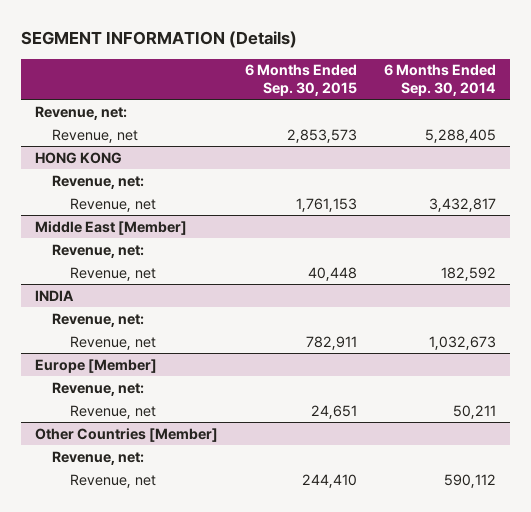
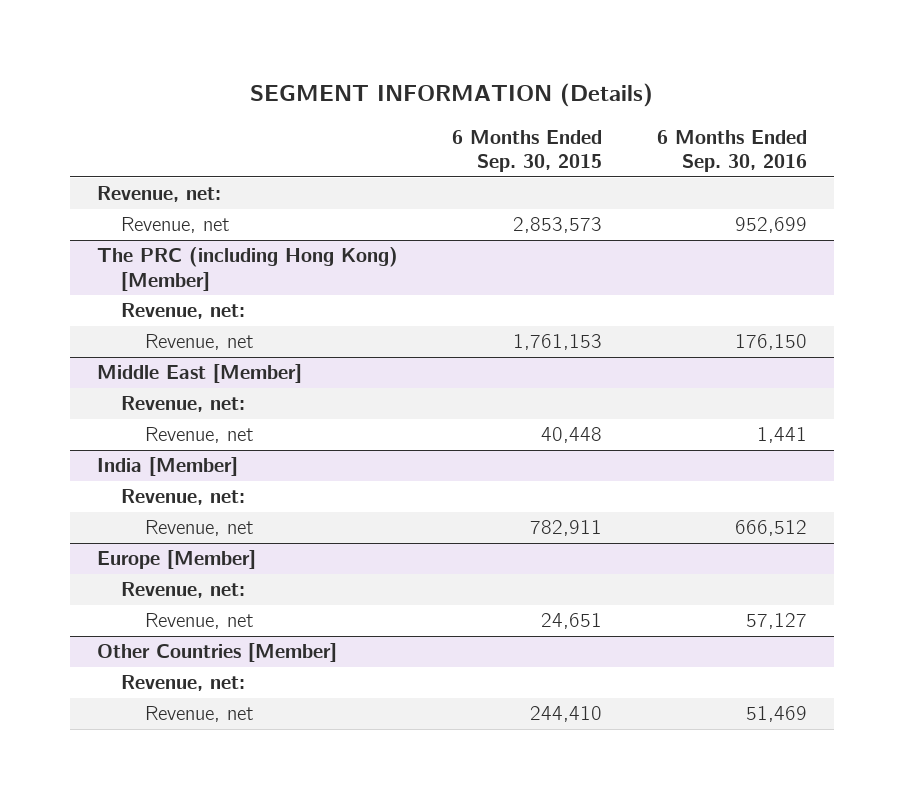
[384,64,497,97] 6 Months Ended Sep. 30, 2014 -> none
none -> [656,129,807,173] 6 Months Ended Sep. 30, 2016
[34,151,122,164] HONG KONG -> none
none -> [97,247,399,291] The PRC (including Hong Kong) [Member]
[34,289,74,301] INDIA -> [97,457,239,477] India [Member]

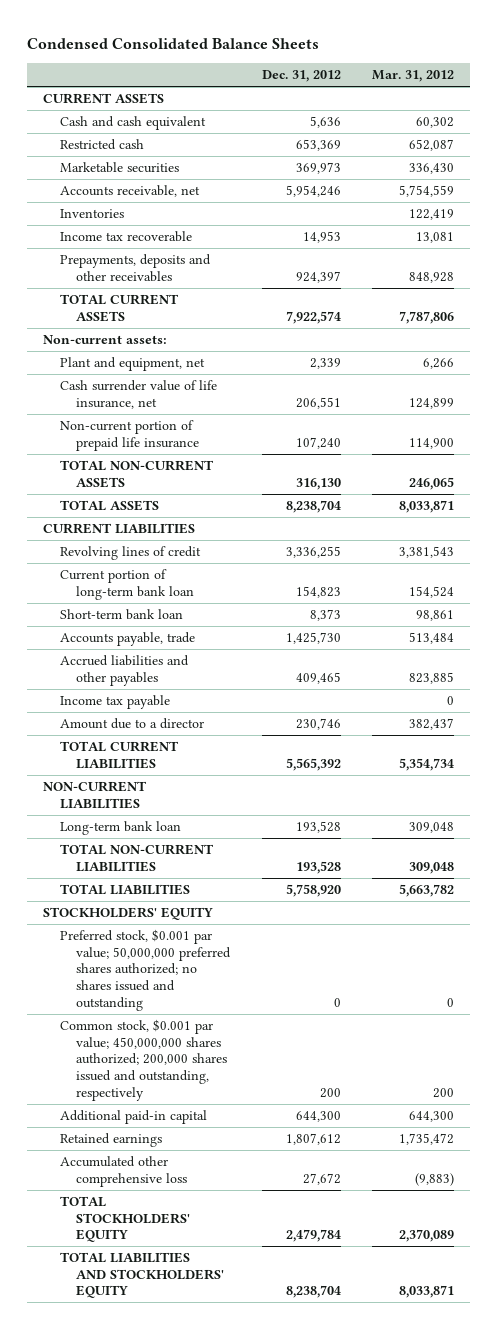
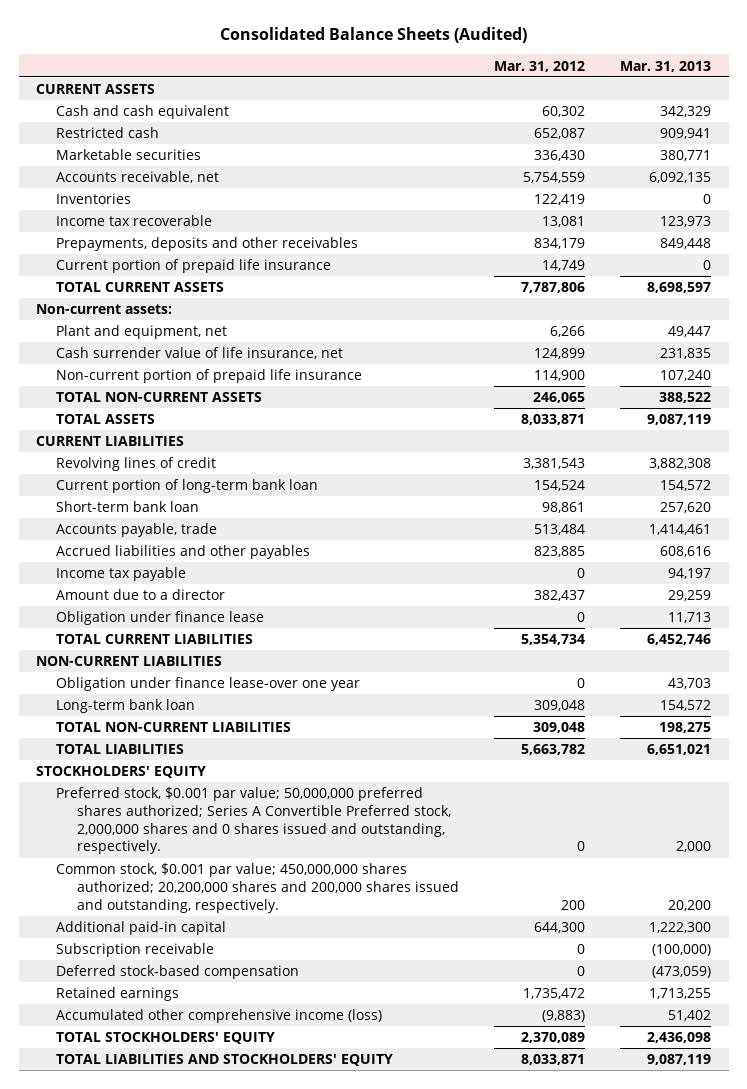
[27,37,320,49] Condensed Consolidated Balance Sheets -> [219,27,527,44] Consolidated Balance Sheets (Audited)
[261,70,341,83] Dec. 31, 2012 -> none
none -> [620,60,712,72] Mar. 31, 2013
[409,271,455,283] 848,928 -> [533,238,585,250] 834,179
none -> [56,259,332,274] Current portion of prepaid life insurance
none -> [56,611,265,626] Obligation under finance lease
none -> [56,677,361,692] Obligation under finance lease-over one year
[59,929,232,1011] Preferred stock, $0.001 par value; 50,000,000 preferred shares authorized; no shares issued and outstanding -> [56,787,451,855] Preferred stock, $0.001 par value; 50,000,000 preferred shares authorized; Series A Convertible Preferred stock, 2,000,000 shares and 0 shares issued and outstanding, respectively.
[59,1019,228,1101] Common stock, $0.001 par value; 450,000,000 shares authorized; 200,000 shares issued and outstanding, respectively -> [56,863,459,913] Common stock, $0.001 par value; 450,000,000 shares authorized; 20,200,000 shares and 200,000 shares issued and outstanding, respectively.
none -> [56,943,215,958] Subscription receivable
none -> [56,965,300,980] Deferred stock-based compensation
[59,1156,188,1187] Accumulated other comprehensive loss -> [56,1009,383,1024] Accumulated other comprehensive income (loss)

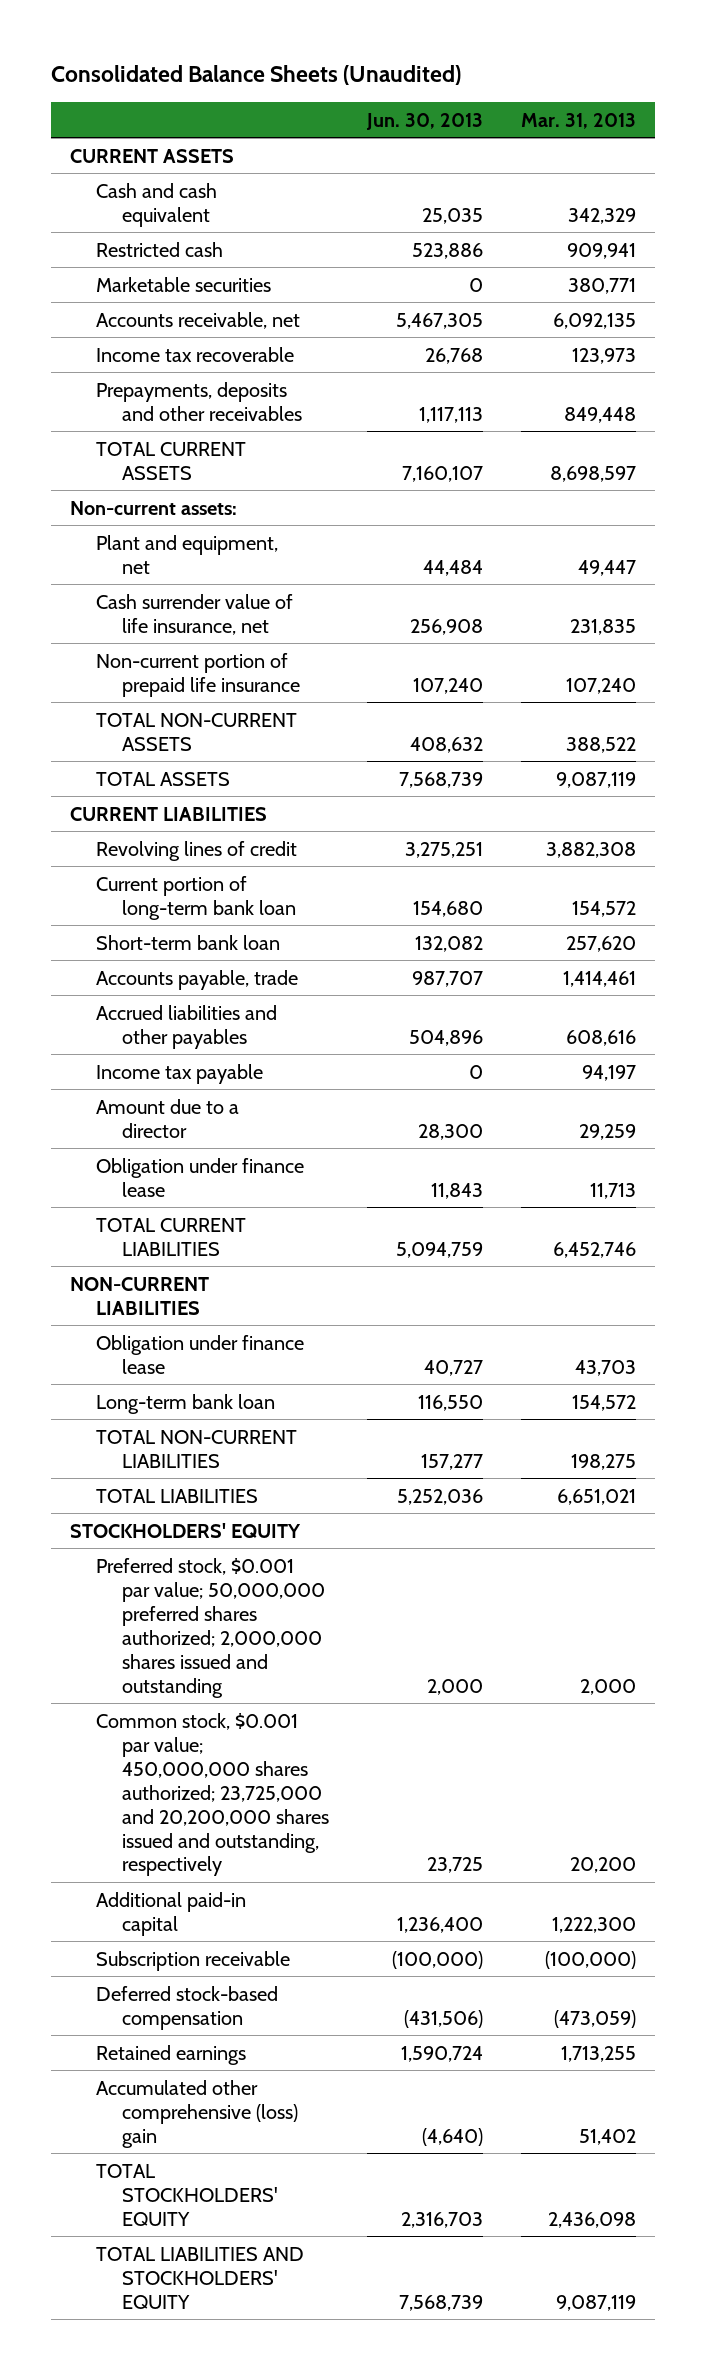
[219,27,527,44] Consolidated Balance Sheets (Audited) -> [50,65,461,86] Consolidated Balance Sheets (Unaudited)
[493,60,585,72] Mar. 31, 2012 -> none
none -> [365,112,483,130] Jun. 30, 2013
[56,193,132,205] Inventories -> none
[56,259,332,274] Current portion of prepaid life insurance -> none
[56,677,361,692] Obligation under finance lease-over one year -> [96,1334,305,1374] Obligation under finance lease
[56,787,451,855] Preferred stock, $0.001 par value; 50,000,000 preferred shares authorized; Series A Convertible Preferred stock, 2,000,000 shares and 0 shares issued and outstanding, respectively. -> [96,1557,326,1698] Preferred stock, $0.001 par value; 50,000,000 preferred shares authorized; 2,000,000 shares issued and outstanding
[56,863,459,913] Common stock, $0.001 par value; 450,000,000 shares authorized; 20,200,000 shares and 200,000 shares issued and outstanding, respectively. -> [96,1712,330,1877] Common stock, $0.001 par value; 450,000,000 shares authorized; 23,725,000 and 20,200,000 shares issued and outstanding, respectively
[56,1009,383,1024] Accumulated other comprehensive income (loss) -> [96,2079,299,2148] Accumulated other comprehensive (loss) gain

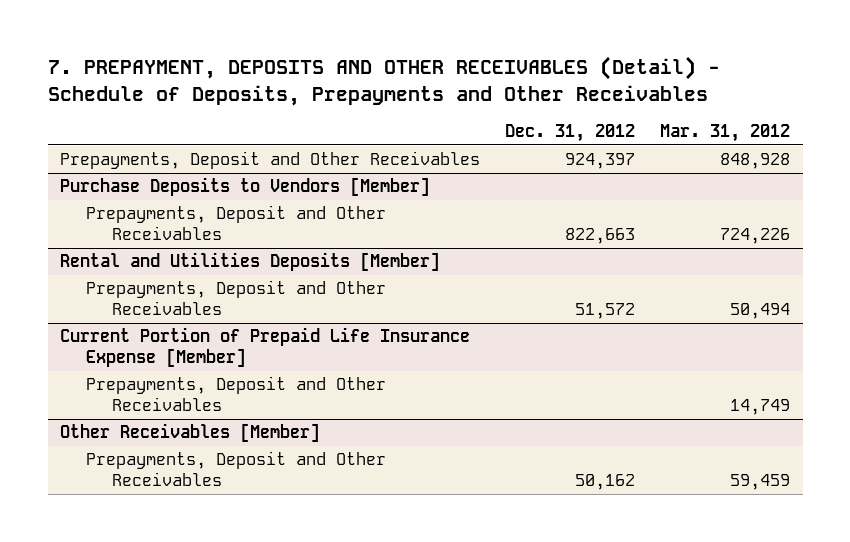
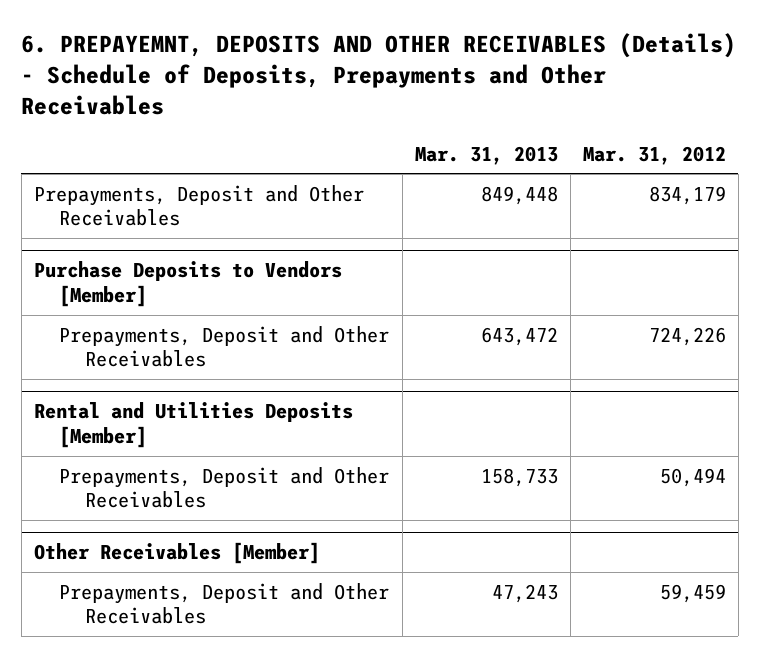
[47,56,720,106] 7. PREPAYMENT, DEPOSITS AND OTHER RECEIVABLES (Detail) - Schedule of Deposits, Prepayments and Other Receivables -> [21,33,737,115] 6. PREPAYEMNT, DEPOSITS AND OTHER RECEIVABLES (Details) - Schedule of Deposits, Prepayments and Other Receivables
[505,124,636,143] Dec. 31, 2012 -> none
none -> [414,145,558,165] Mar. 31, 2013
[720,153,791,170] 848,928 -> [648,185,726,205] 834,179
[60,327,471,368] Current Portion of Prepaid Life Insurance Expense [Member] -> none
[86,376,387,412] Prepayments, Deposit and Other Receivables -> none

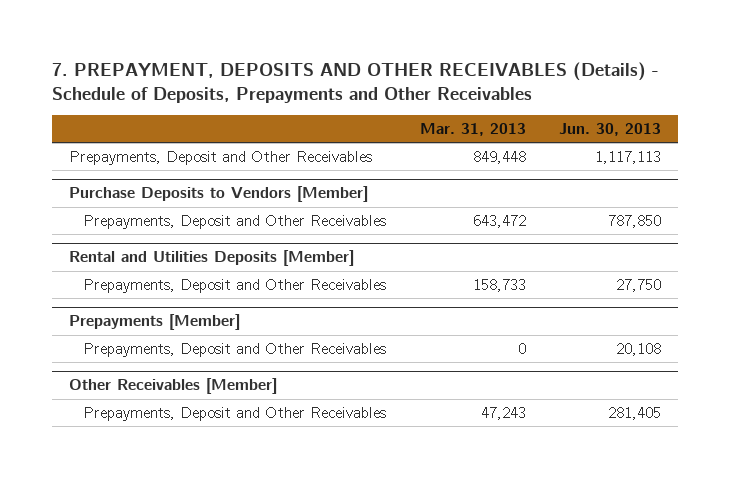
[21,33,737,115] 6. PREPAYEMNT, DEPOSITS AND OTHER RECEIVABLES (Details) - Schedule of Deposits, Prepayments and Other Receivables -> [52,61,660,103] 7. PREPAYMENT, DEPOSITS AND OTHER RECEIVABLES (Details) - Schedule of Deposits, Prepayments and Other Receivables
[582,145,726,165] Mar. 31, 2012 -> none
none -> [558,122,661,136] Jun. 30, 2013
none -> [68,314,240,331] Prepayments [Member]
none -> [83,342,387,357] Prepayments, Deposit and Other Receivables

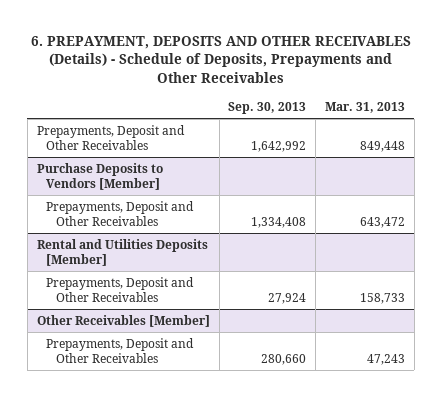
[52,61,660,103] 7. PREPAYMENT, DEPOSITS AND OTHER RECEIVABLES (Details) - Schedule of Deposits, Prepayments and Other Receivables -> [30,35,411,83] 6. PREPAYMENT, DEPOSITS AND OTHER RECEIVABLES (Details) - Schedule of Deposits, Prepayments and Other Receivables
[558,122,661,136] Jun. 30, 2013 -> none
none -> [228,101,307,114] Sep. 30, 2013
[68,314,240,331] Prepayments [Member] -> none
[83,342,387,357] Prepayments, Deposit and Other Receivables -> none

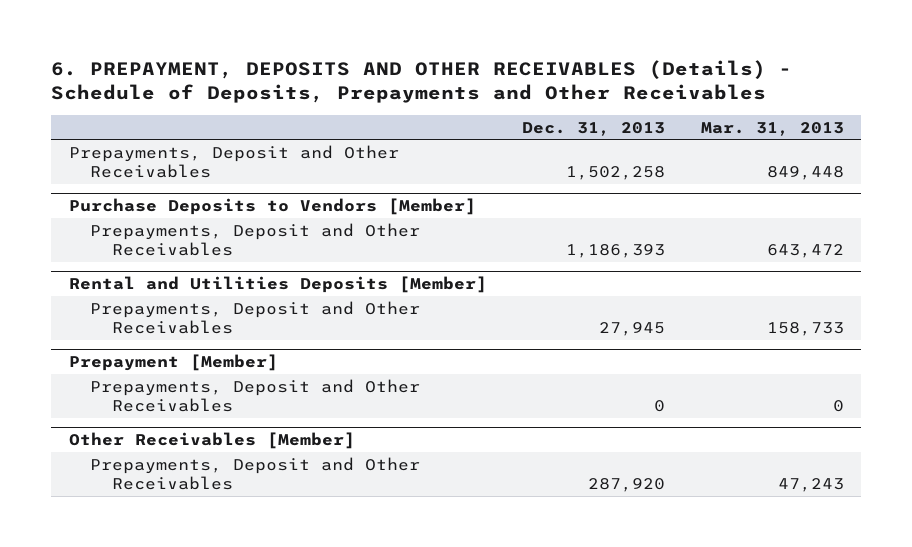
[228,101,307,114] Sep. 30, 2013 -> none
none -> [522,121,666,136] Dec. 31, 2013
none -> [68,354,278,372] Prepayment [Member]
none -> [90,378,421,413] Prepayments, Deposit and Other Receivables

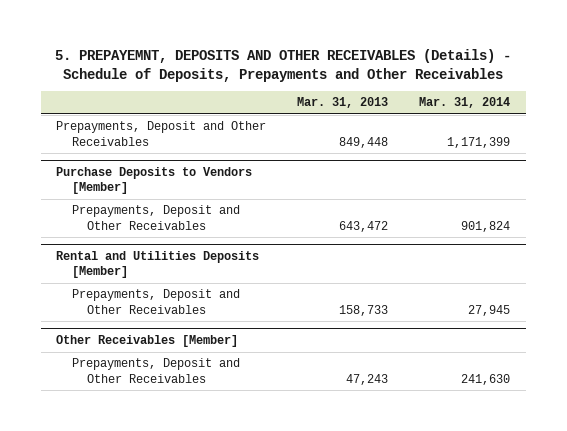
[50,60,792,104] 6. PREPAYMENT, DEPOSITS AND OTHER RECEIVABLES (Details) - Schedule of Deposits, Prepayments and Other Receivables -> [55,48,512,82] 5. PREPAYEMNT, DEPOSITS AND OTHER RECEIVABLES (Details) - Schedule of Deposits, Prepayments and Other Receivables
[522,121,666,136] Dec. 31, 2013 -> none
none -> [419,97,511,109] Mar. 31, 2014
[68,354,278,372] Prepayment [Member] -> none
[90,378,421,413] Prepayments, Deposit and Other Receivables -> none

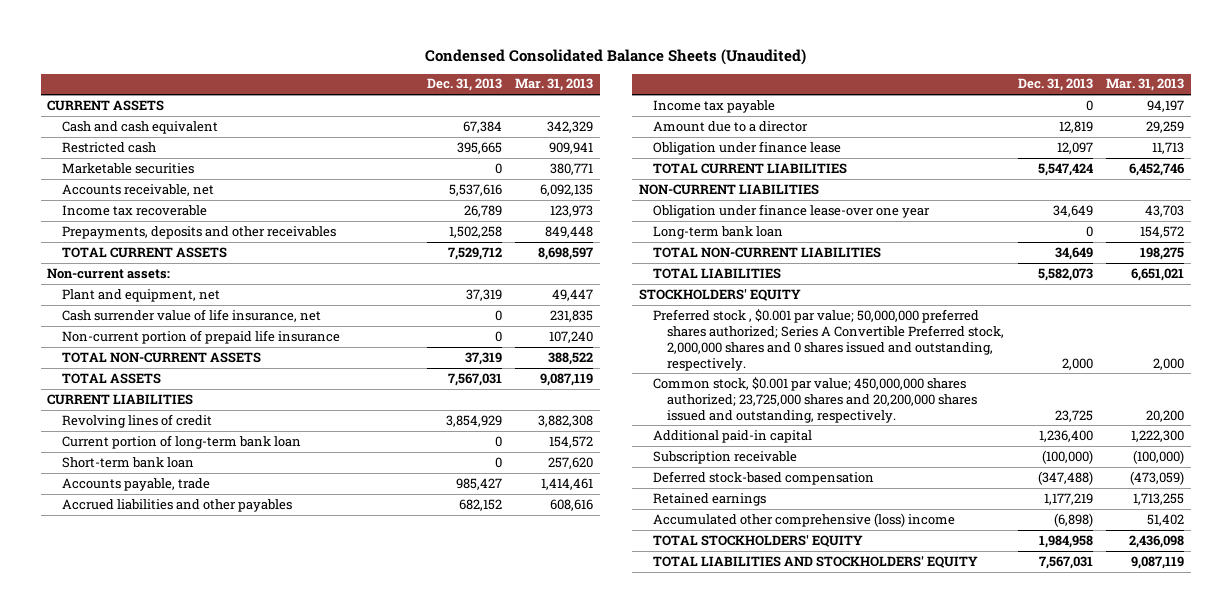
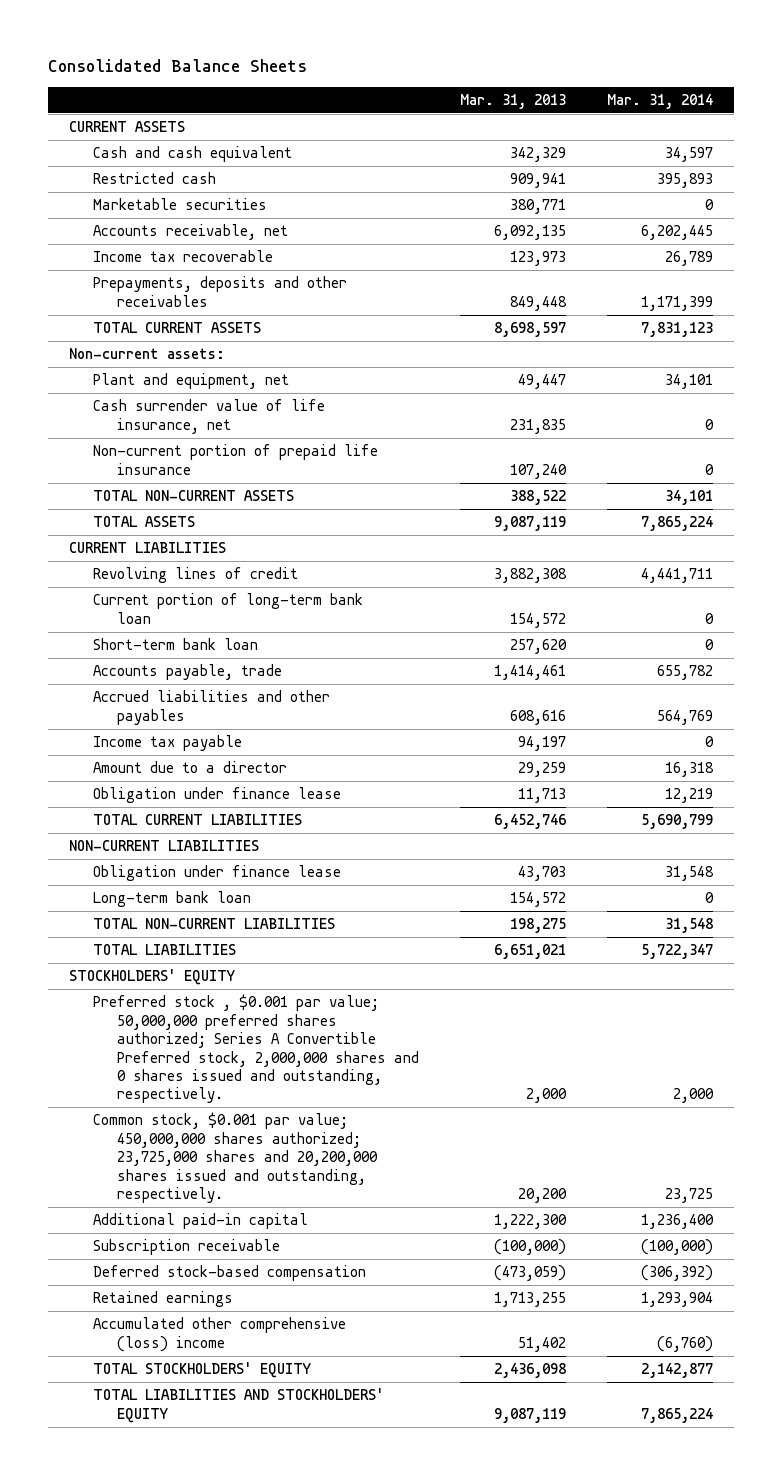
[424,48,806,65] Condensed Consolidated Balance Sheets (Unaudited) -> [48,58,308,72] Consolidated Balance Sheets
[426,78,502,92] Dec. 31, 2013 -> none
none -> [607,94,714,110] Mar. 31, 2014
[653,203,931,218] Obligation under finance lease-over one year -> [92,865,341,882] Obligation under finance lease

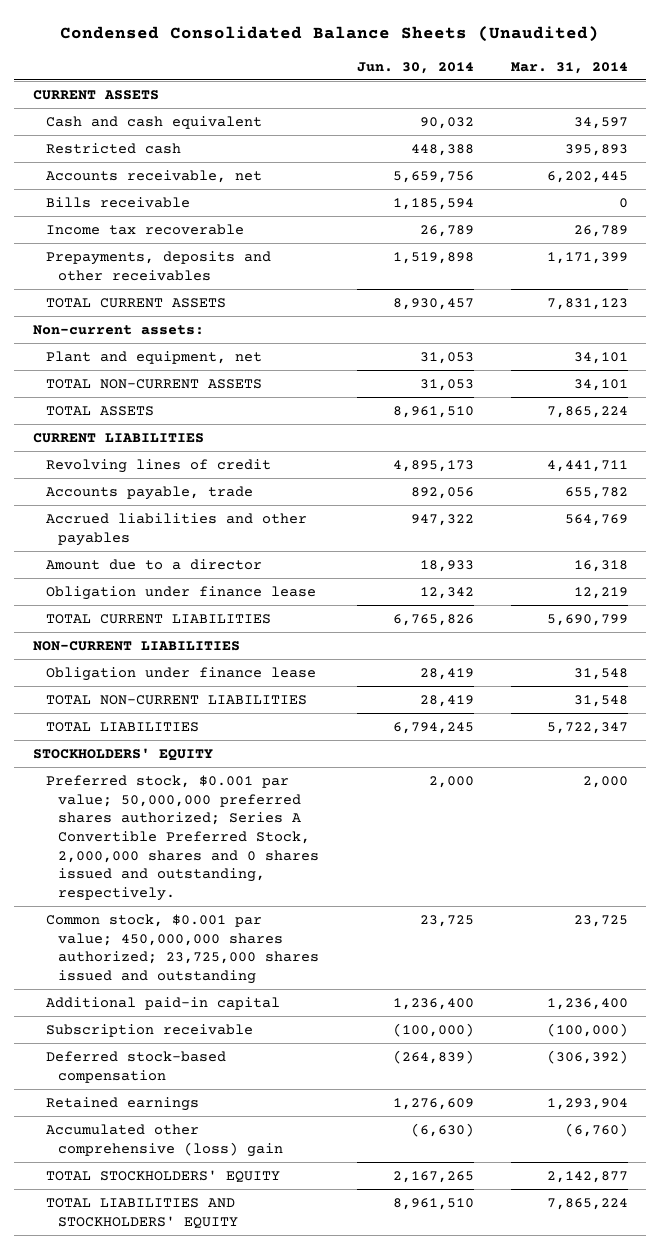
[48,58,308,72] Consolidated Balance Sheets -> [60,25,600,42] Condensed Consolidated Balance Sheets (Unaudited)
[460,94,567,110] Mar. 31, 2013 -> none
none -> [356,61,474,74] Jun. 30, 2014
[92,198,267,211] Marketable securities -> none
none -> [45,196,190,208] Bills receivable
[92,399,325,434] Cash surrender value of life insurance, net -> none
[92,444,378,475] Non-current portion of prepaid life insurance -> none
[92,593,363,624] Current portion of long-term bank loan -> none
[92,638,258,651] Short-term bank loan -> none
[92,735,242,752] Income tax payable -> none
[92,891,251,908] Long-term bank loan -> none
[92,994,419,1104] Preferred stock , $0.001 par value; 50,000,000 preferred shares authorized; Series A Convertible Preferred stock, 2,000,000 shares and 0 shares issued and outstanding, respectively. -> [45,774,320,902] Preferred stock, $0.001 par value; 50,000,000 preferred shares authorized; Series A Convertible Preferred Stock, 2,000,000 shares and 0 shares issued and outstanding, respectively.
[92,1112,378,1203] Common stock, $0.001 par value; 450,000,000 shares authorized; 23,725,000 shares and 20,200,000 shares issued and outstanding, respectively. -> [45,913,320,984] Common stock, $0.001 par value; 450,000,000 shares authorized; 23,725,000 shares issued and outstanding
[92,1317,346,1352] Accumulated other comprehensive (loss) income -> [45,1123,284,1157] Accumulated other comprehensive (loss) gain

